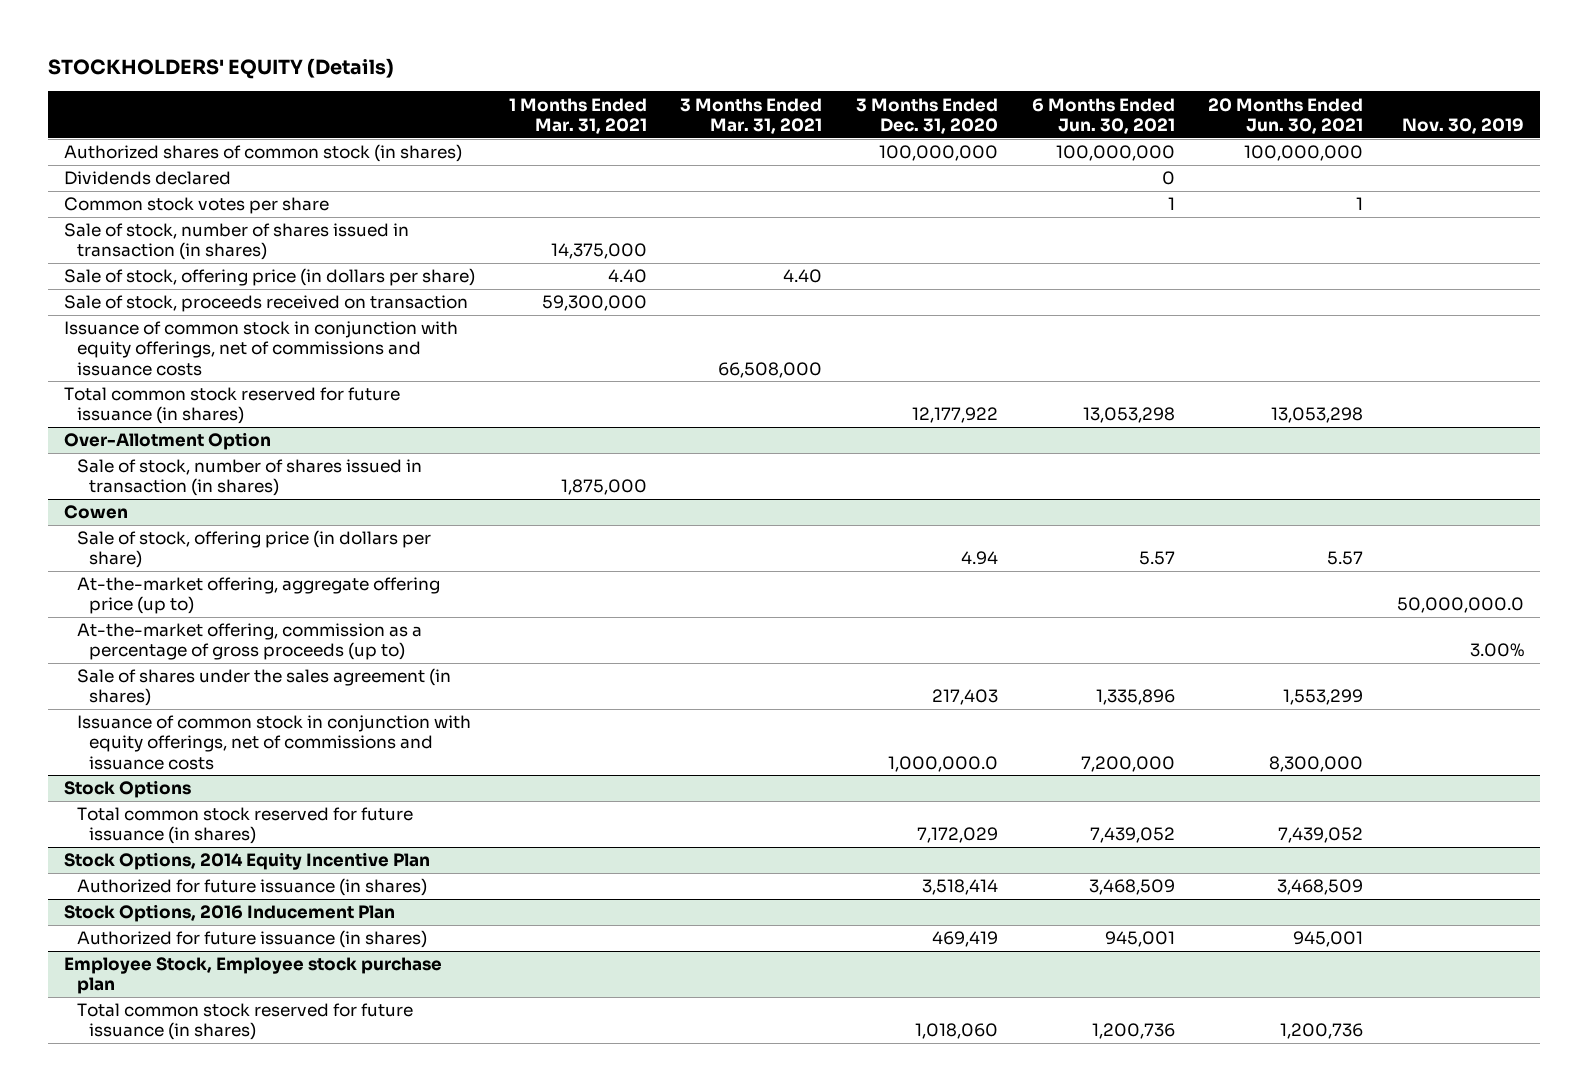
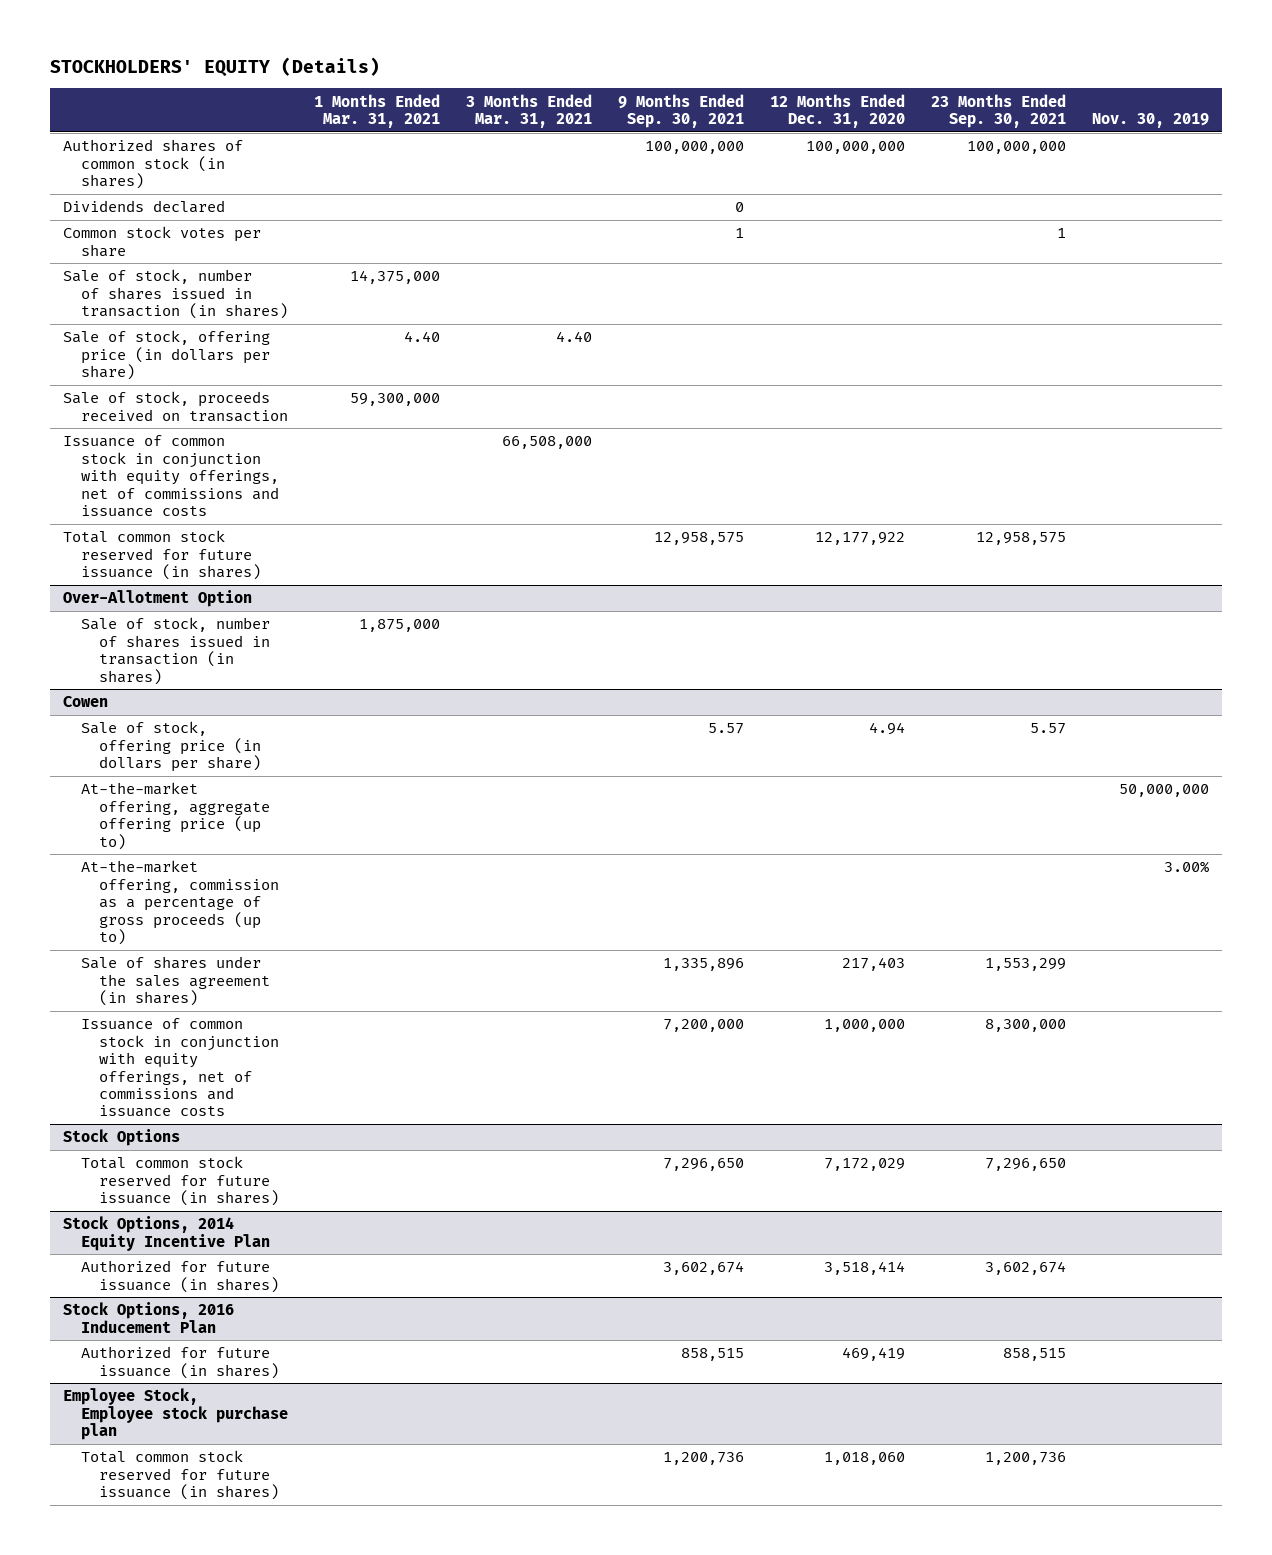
[856,97,999,134] 3 Months Ended Dec. 31, 2020 -> none
[1031,97,1175,134] 6 Months Ended Jun. 30, 2021 -> none
[1208,97,1364,134] 20 Months Ended Jun. 30, 2021 -> none
none -> [617,93,744,129] 9 Months Ended Sep. 30, 2021
none -> [769,93,905,129] 12 Months Ended Dec. 31, 2020
none -> [931,93,1067,129] 23 Months Ended Sep. 30, 2021
[1396,597,1524,614] 50,000,000.0 -> [1119,784,1210,798] 50,000,000

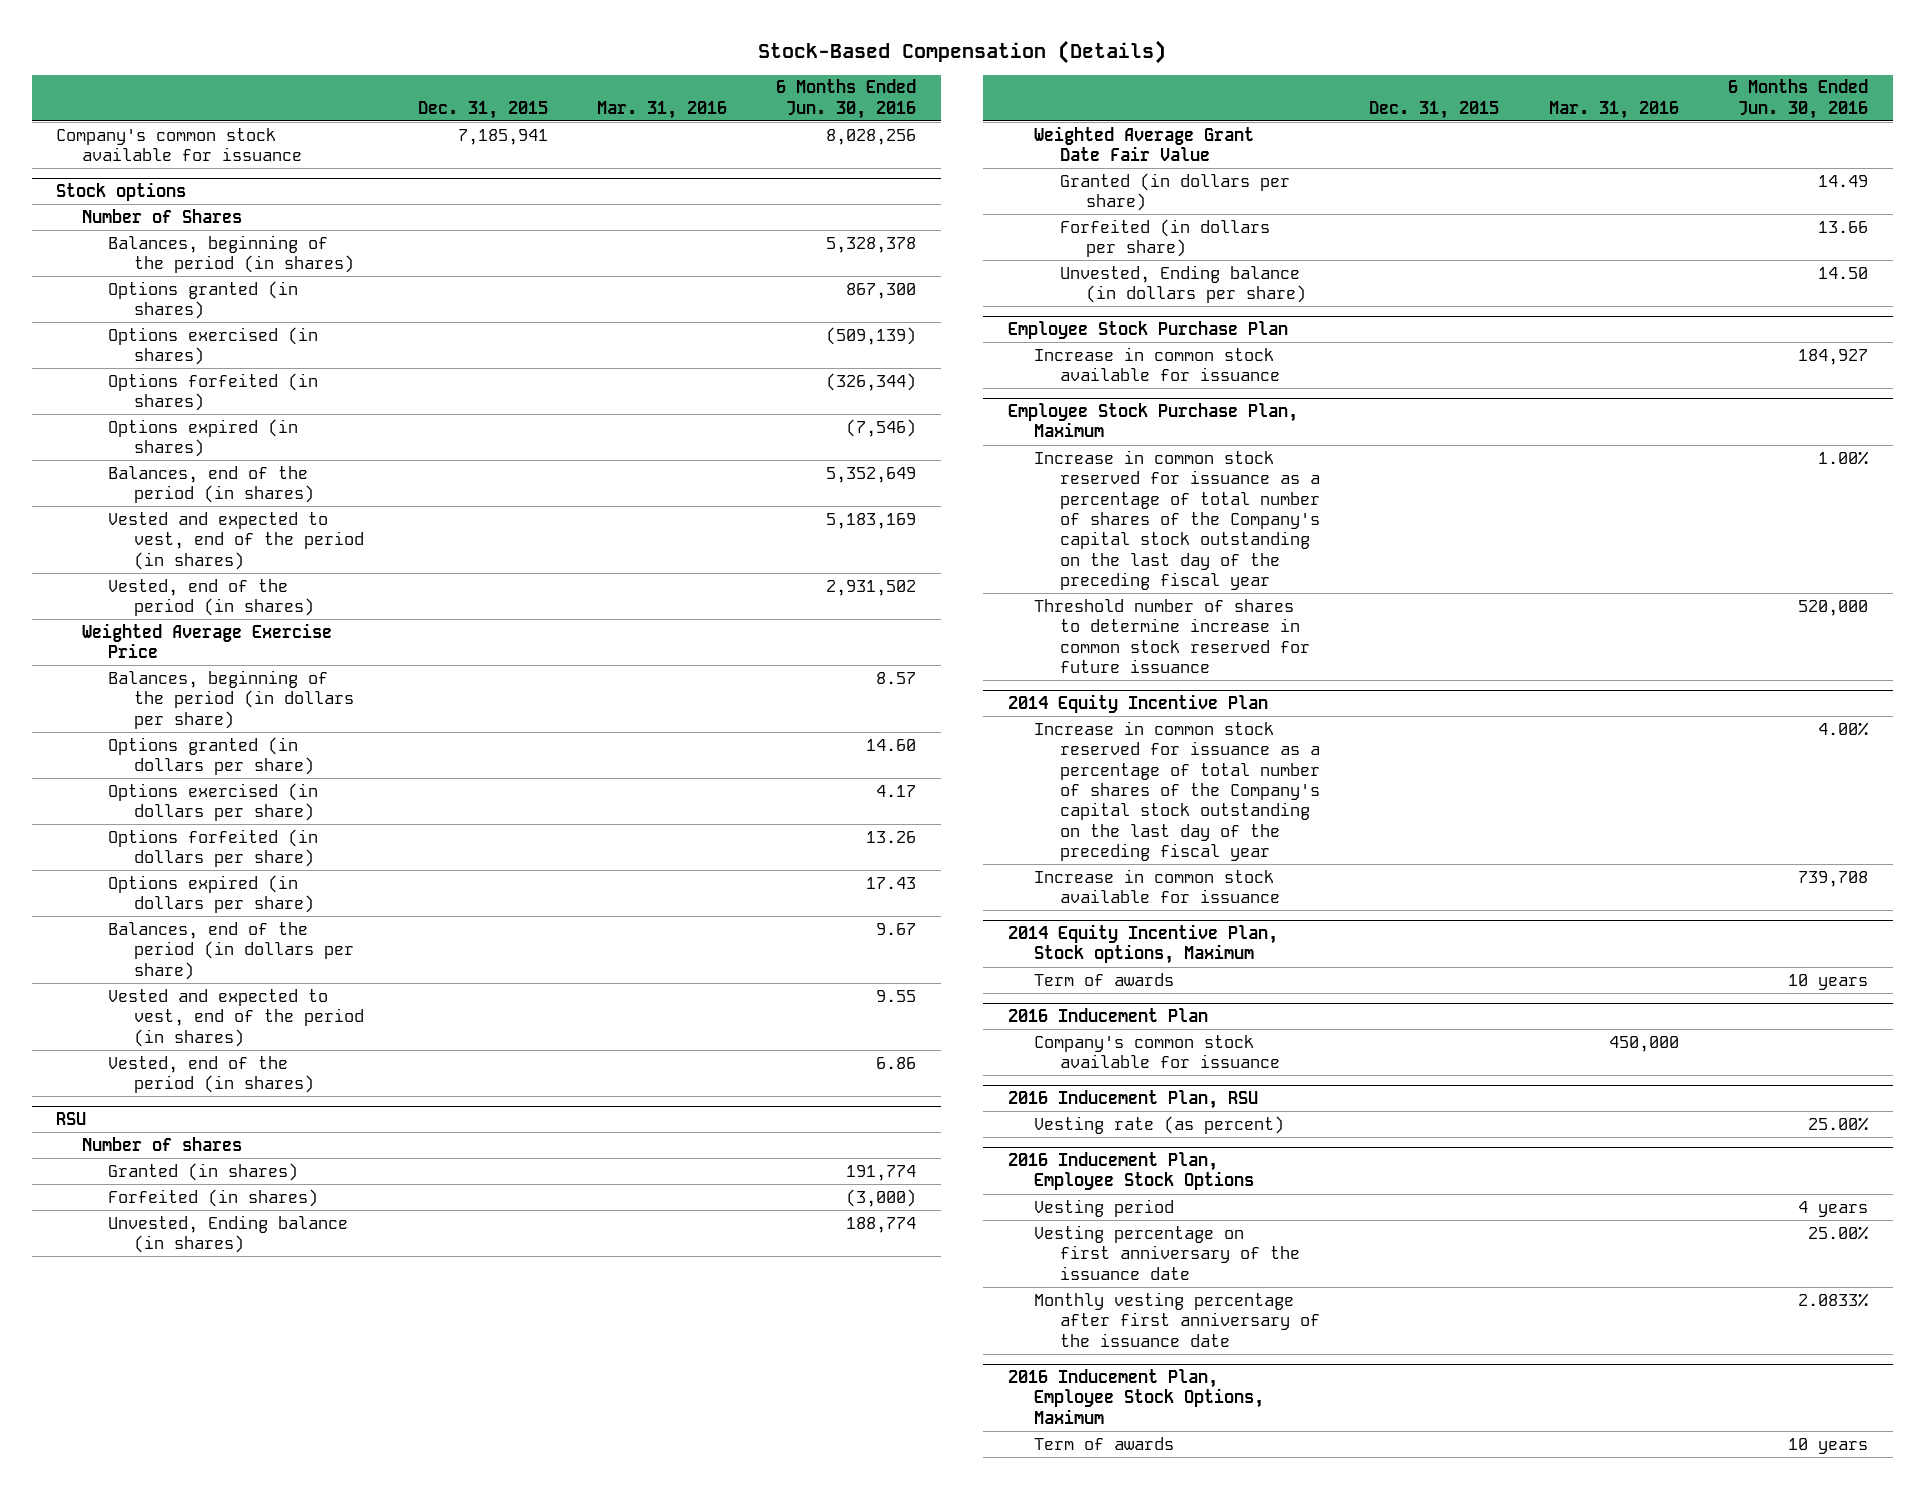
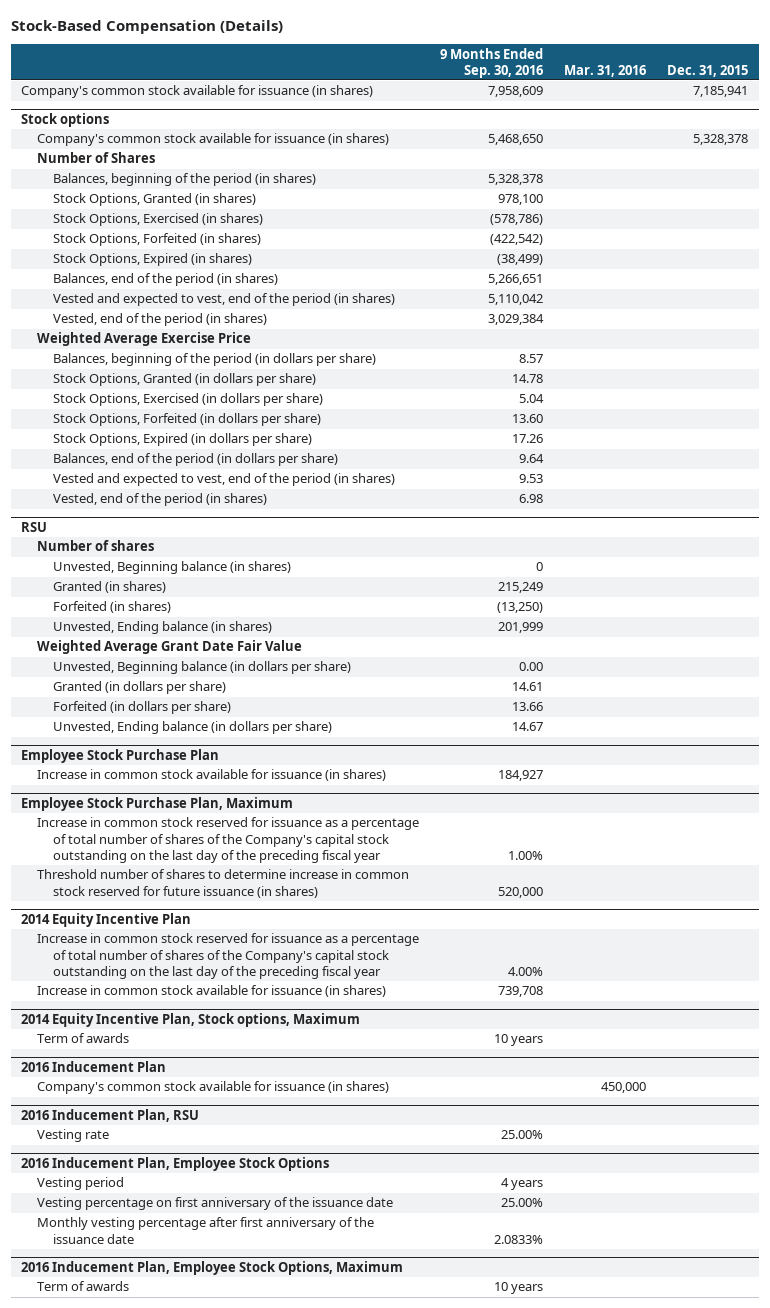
[776,79,917,119] 6 Months Ended Jun. 30, 2016 -> none
none -> [440,47,544,78] 9 Months Ended Sep. 30, 2016
[56,127,303,162] Company's common stock available for issuance -> [21,85,374,99] Company's common stock available for issuance (in shares)
none -> [37,133,390,147] Company's common stock available for issuance (in shares)
[108,280,299,320] Options granted (in shares) -> [53,193,257,207] Stock Options, Granted (in shares)
[108,326,319,366] Options exercised (in shares) -> [53,213,264,227] Stock Options, Exercised (in shares)
[108,372,319,412] Options forfeited (in shares) -> [53,233,262,247] Stock Options, Forfeited (in shares)
[108,418,299,458] Options expired (in shares) -> [53,253,253,267] Stock Options, Expired (in shares)
[108,736,315,776] Options granted (in dollars per share) -> [53,373,317,387] Stock Options, Granted (in dollars per share)
[108,782,319,822] Options exercised (in dollars per share) -> [53,393,324,407] Stock Options, Exercised (in dollars per share)
[108,828,319,868] Options forfeited (in dollars per share) -> [53,413,322,427] Stock Options, Forfeited (in dollars per share)
[108,874,315,914] Options expired (in dollars per share) -> [53,433,313,447] Stock Options, Expired (in dollars per share)
none -> [53,561,292,575] Unvested, Beginning balance (in shares)
none -> [53,661,352,675] Unvested, Beginning balance (in dollars per share)
[1033,346,1280,382] Increase in common stock available for issuance -> [37,769,387,782] Increase in common stock available for issuance (in shares)
[1033,598,1310,674] Threshold number of shares to determine increase in common stock reserved for future issuance -> [37,869,410,898] Threshold number of shares to determine increase in common stock reserved for future issuance (in shares)
[1033,868,1280,904] Increase in common stock available for issuance -> [37,985,387,998] Increase in common stock available for issuance (in shares)
[1033,1034,1280,1069] Company's common stock available for issuance -> [37,1081,390,1095] Company's common stock available for issuance (in shares)
[1033,1115,1284,1134] Vesting rate (as percent) -> [37,1129,110,1143] Vesting rate

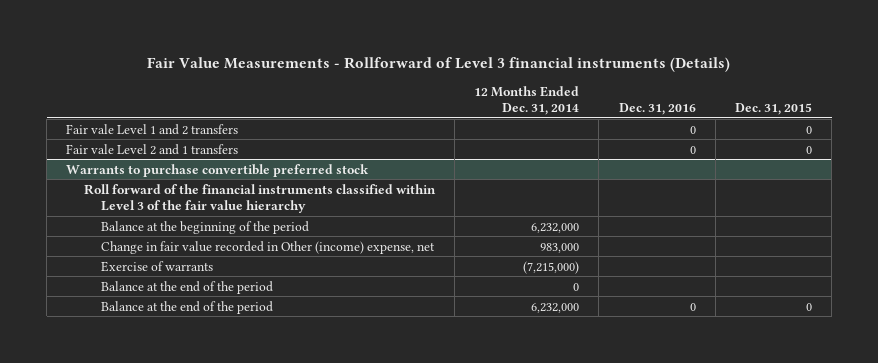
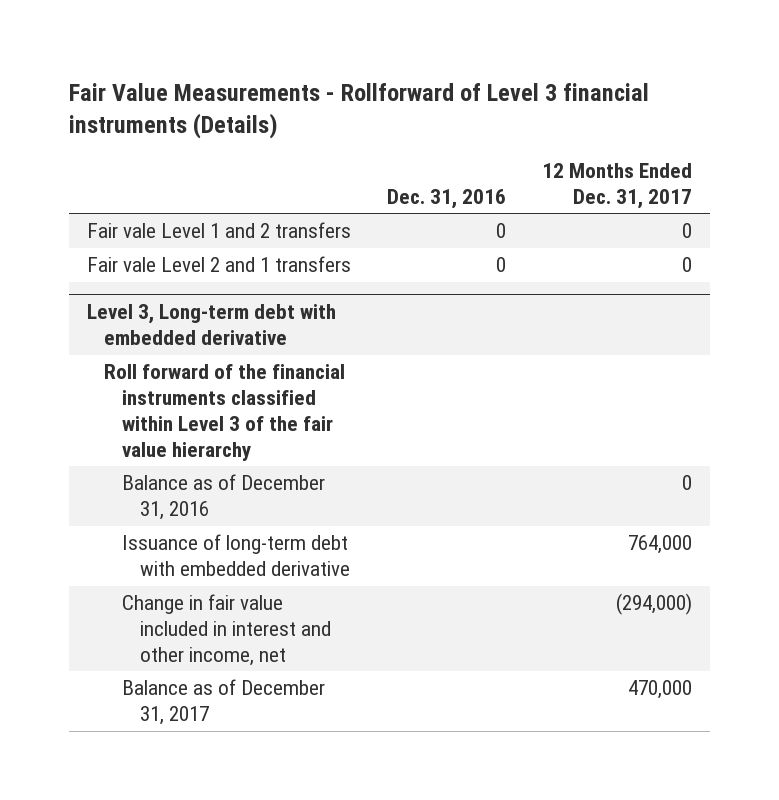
[474,85,580,115] 12 Months Ended Dec. 31, 2014 -> none
[735,102,813,115] Dec. 31, 2015 -> none
none -> [541,163,692,209] 12 Months Ended Dec. 31, 2017
[66,163,370,177] Warrants to purchase convertible preferred stock -> none
[83,183,436,213] Roll forward of the financial instruments classified within Level 3 of the fair value hierarchy -> none
[101,220,310,234] Balance at the beginning of the period -> none
[101,240,436,254] Change in fair value recorded in Other (income) expense, net -> none
[101,260,214,272] Exercise of warrants -> none
[101,280,274,294] Balance at the end of the period -> none
[101,300,274,314] Balance at the end of the period -> none
none -> [86,304,336,345] Level 3, Long-term debt with embedded derivative
none -> [104,364,346,461] Roll forward of the financial instruments classified within Level 3 of the fair value hierarchy
none -> [121,474,325,521] Balance as of December 31, 2016
none -> [121,534,350,577] Issuance of long-term debt with embedded derivative
none -> [121,594,331,666] Change in fair value included in interest and other income, net
none -> [121,679,325,726] Balance as of December 31, 2017

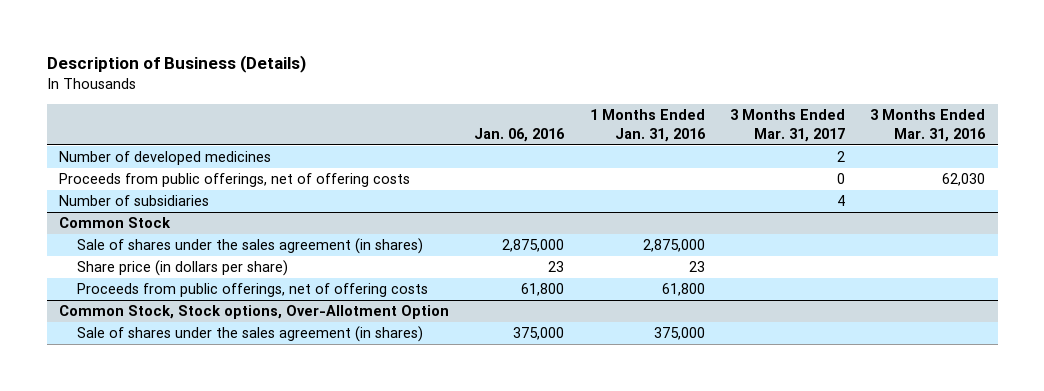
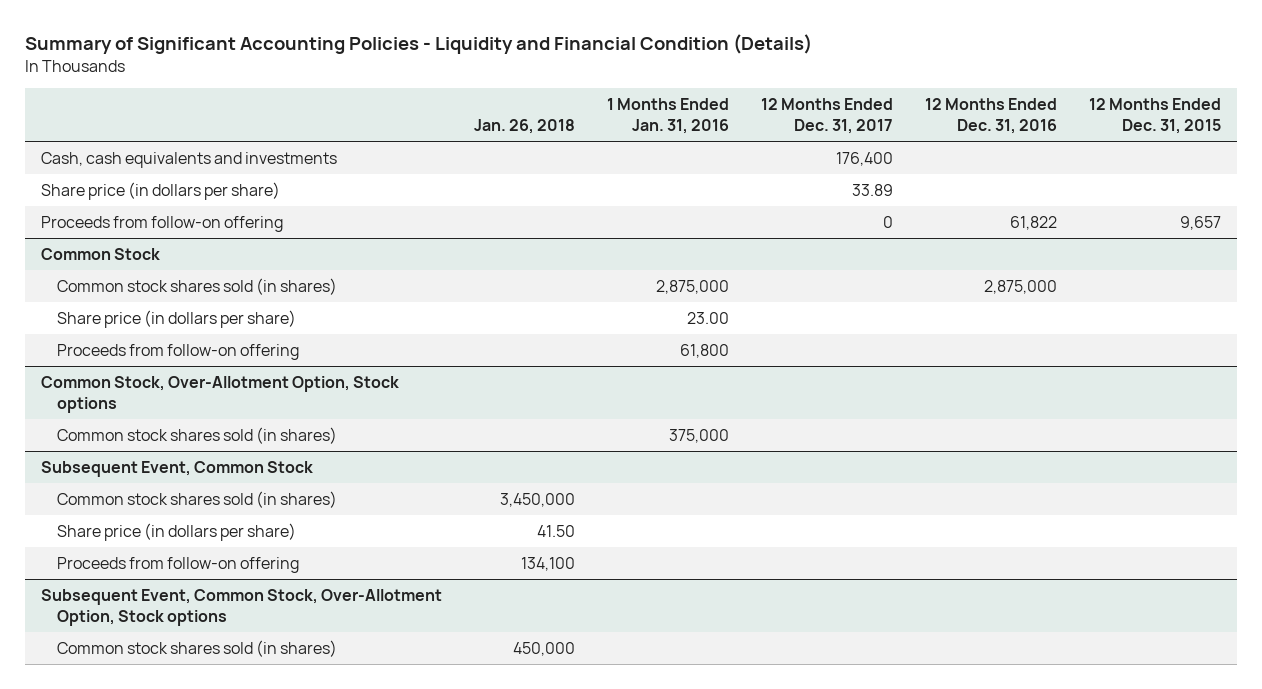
[46,55,306,74] Description of Business (Details) -> [24,33,812,54] Summary of Significant Accounting Policies - Liquidity and Financial Condition (Details)
[474,128,566,143] Jan. 06, 2016 -> none
[729,109,845,143] 3 Months Ended Mar. 31, 2017 -> none
[869,109,986,143] 3 Months Ended Mar. 31, 2016 -> none
none -> [473,119,575,135] Jan. 26, 2018
none -> [760,98,893,135] 12 Months Ended Dec. 31, 2017
none -> [925,98,1058,135] 12 Months Ended Dec. 31, 2016
none -> [1089,98,1222,135] 12 Months Ended Dec. 31, 2015
[59,151,272,166] Number of developed medicines -> none
[59,195,210,207] Number of subsidiaries -> none
none -> [40,152,337,169] Cash, cash equivalents and investments
none -> [40,182,280,201] Share price (in dollars per share)
[59,173,411,188] Proceeds from public offerings, net of offering costs -> [40,216,283,233] Proceeds from follow-on offering
[76,238,423,255] Sale of shares under the sales agreement (in shares) -> [57,278,338,296] Common stock shares sold (in shares)
[688,261,705,273] 23 -> [686,312,729,325] 23.00
[76,283,428,298] Proceeds from public offerings, net of offering costs -> [57,344,300,361] Proceeds from follow-on offering
[59,305,450,320] Common Stock, Stock options, Over-Allotment Option -> [40,376,399,414] Common Stock, Over-Allotment Option, Stock options
[76,326,423,343] Sale of shares under the sales agreement (in shares) -> [57,427,338,445] Common stock shares sold (in shares)
none -> [40,461,313,478] Subsequent Event, Common Stock
none -> [57,491,338,509] Common stock shares sold (in shares)
none -> [57,523,297,542] Share price (in dollars per share)
none -> [57,557,300,574] Proceeds from follow-on offering
none -> [40,589,442,627] Subsequent Event, Common Stock, Over-Allotment Option, Stock options
none -> [57,640,338,658] Common stock shares sold (in shares)

